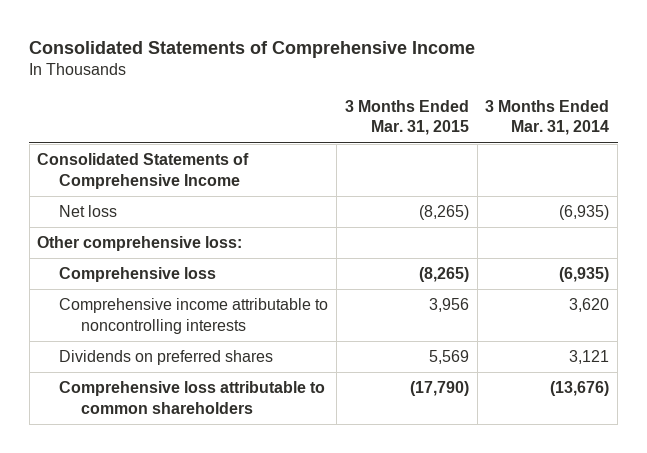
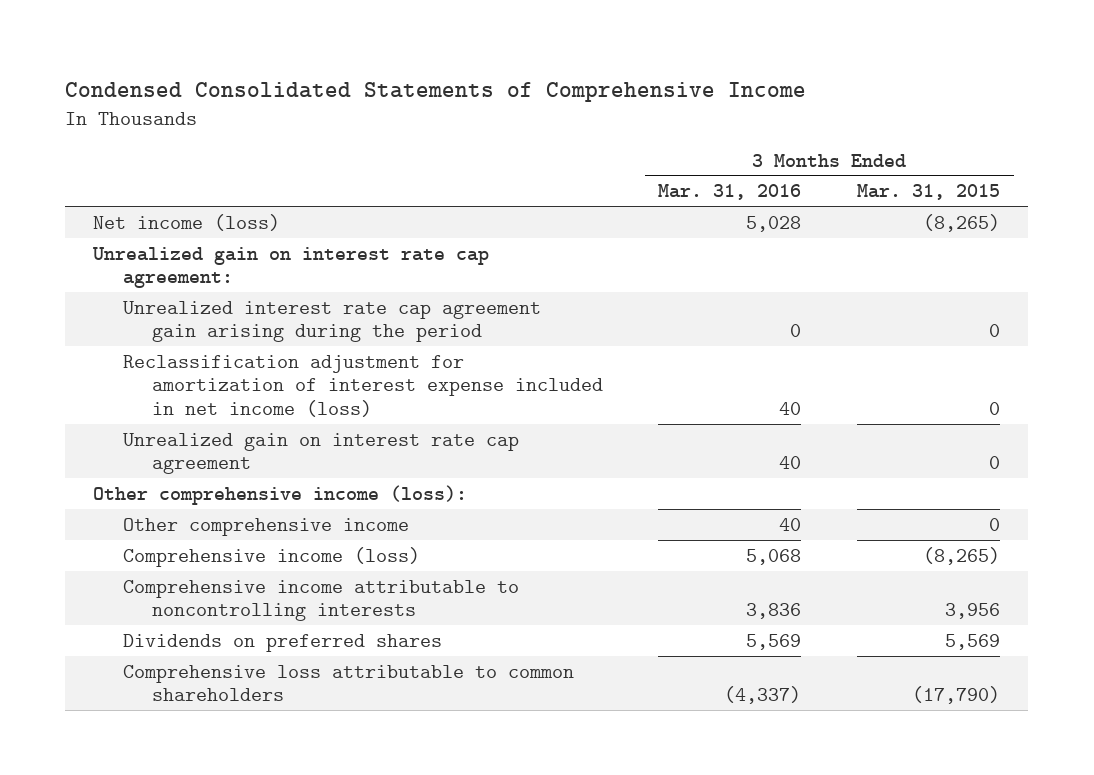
[29,40,476,58] Consolidated Statements of Comprehensive Income -> [65,82,807,103] Condensed Consolidated Statements of Comprehensive Income
[485,99,610,136] 3 Months Ended Mar. 31, 2014 -> none
none -> [658,184,802,201] Mar. 31, 2016
[37,153,250,189] Consolidated Statements of Comprehensive Income -> none
[59,205,118,218] Net loss -> [93,213,281,231] Net income (loss)
none -> [92,246,490,289] Unrealized gain on interest rate cap agreement:
none -> [122,300,541,343] Unrealized interest rate cap agreement gain arising during the period
none -> [122,354,603,418] Reclassification adjustment for amortization of interest expense included in net income (loss)
none -> [122,432,519,475] Unrealized gain on interest rate cap agreement
[37,236,243,252] Other comprehensive loss: -> [93,484,468,505] Other comprehensive income (loss):
none -> [122,517,409,536] Other comprehensive income
[59,267,217,283] Comprehensive loss -> [122,546,420,567] Comprehensive income (loss)

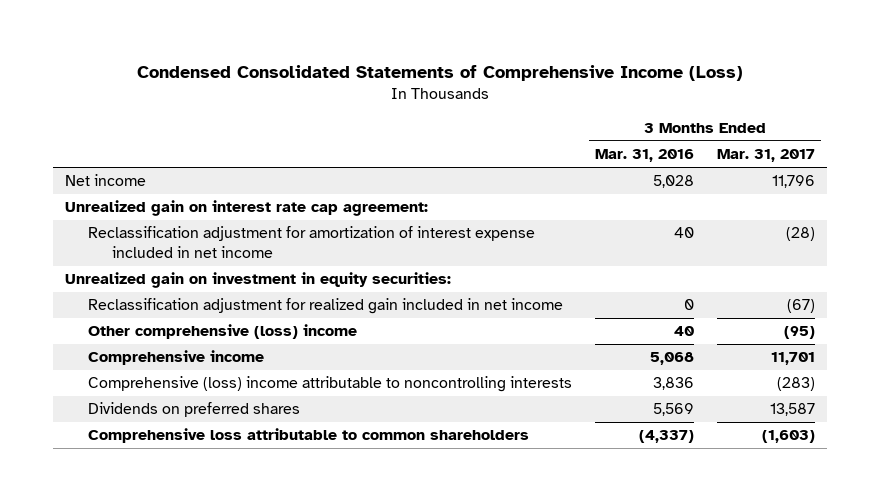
[65,82,807,103] Condensed Consolidated Statements of Comprehensive Income -> [136,64,743,81] Condensed Consolidated Statements of Comprehensive Income (Loss)
[857,184,1001,201] Mar. 31, 2015 -> none
none -> [717,149,816,163] Mar. 31, 2017
[93,213,281,231] Net income (loss) -> [64,174,146,187] Net income
[122,300,541,343] Unrealized interest rate cap agreement gain arising during the period -> none
[122,432,519,475] Unrealized gain on interest rate cap agreement -> none
[93,484,468,505] Other comprehensive income (loss): -> none
[122,354,603,418] Reclassification adjustment for amortization of interest expense included in net income (loss) -> [88,226,536,258] Reclassification adjustment for amortization of interest expense included in net income
none -> [64,272,451,289] Unrealized gain on investment in equity securities:
none -> [88,298,564,315] Reclassification adjustment for realized gain included in net income
[122,517,409,536] Other comprehensive income -> [88,324,358,340] Other comprehensive (loss) income
[122,546,420,567] Comprehensive income (loss) -> [88,350,265,366] Comprehensive income
[122,579,519,622] Comprehensive income attributable to noncontrolling interests -> [88,376,573,393] Comprehensive (loss) income attributable to noncontrolling interests

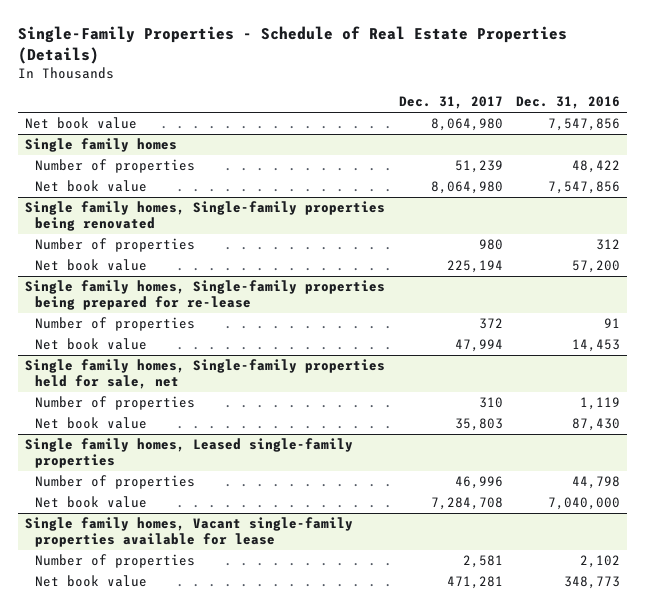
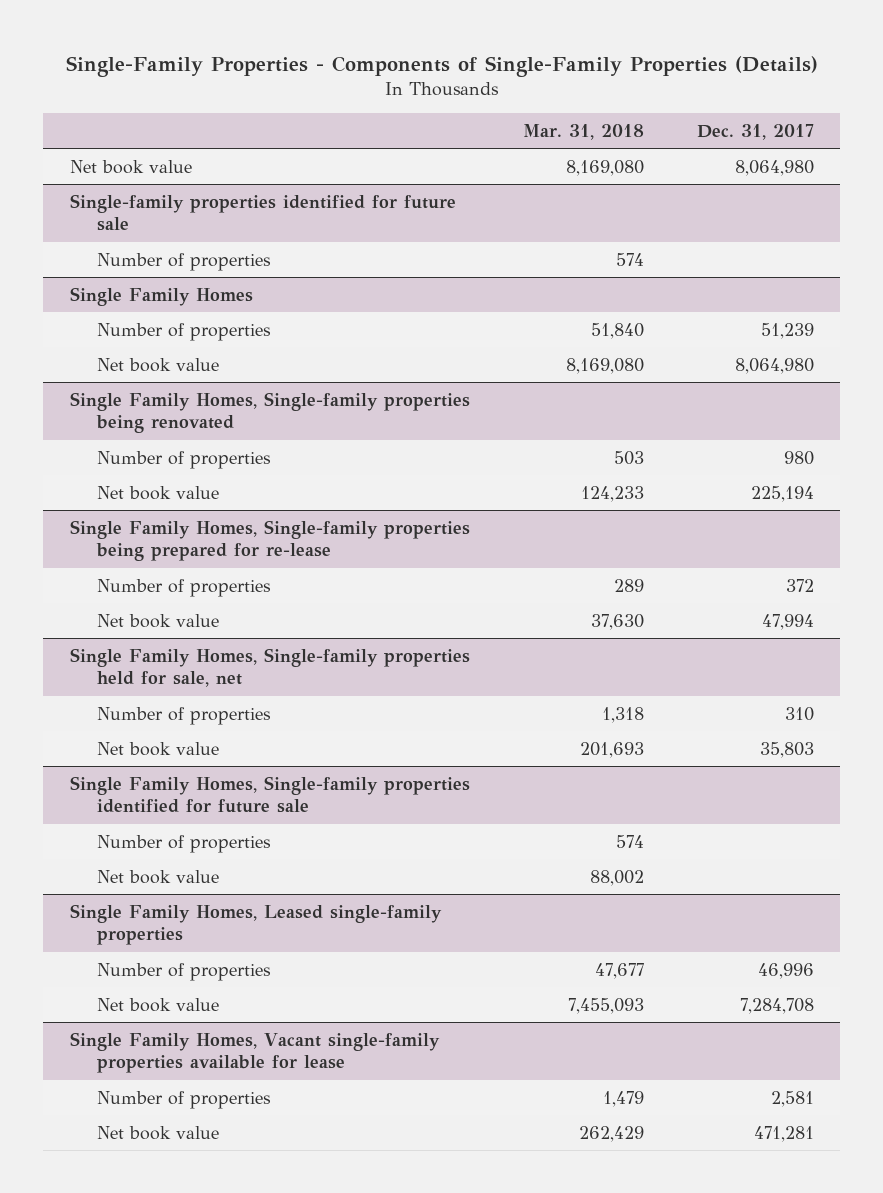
[18,26,568,65] Single-Family Properties - Schedule of Real Estate Properties (Details) -> [65,56,818,78] Single-Family Properties - Components of Single-Family Properties (Details)
[516,96,621,110] Dec. 31, 2016 -> none
none -> [522,123,644,140] Mar. 31, 2018
none -> [69,193,456,232] Single-family properties identified for future sale
none -> [96,252,271,271] Number of properties
[25,137,178,152] Single family homes -> [69,286,253,306] Single Family Homes
[25,200,386,231] Single family homes, Single-family properties being renovated -> [69,391,470,434] Single Family Homes, Single-family properties being renovated
[25,279,386,310] Single family homes, Single-family properties being prepared for re-lease -> [69,519,470,562] Single Family Homes, Single-family properties being prepared for re-lease
[25,358,386,389] Single family homes, Single-family properties held for sale, net -> [69,647,470,688] Single Family Homes, Single-family properties held for sale, net
none -> [69,775,470,814] Single Family Homes, Single-family properties identified for future sale
none -> [96,834,271,853] Number of properties
none -> [96,869,219,884] Net book value
[25,437,354,468] Single family homes, Leased single-family properties -> [69,903,442,946] Single Family Homes, Leased single-family properties
[25,516,354,547] Single family homes, Vacant single-family properties available for lease -> [69,1031,440,1074] Single Family Homes, Vacant single-family properties available for lease

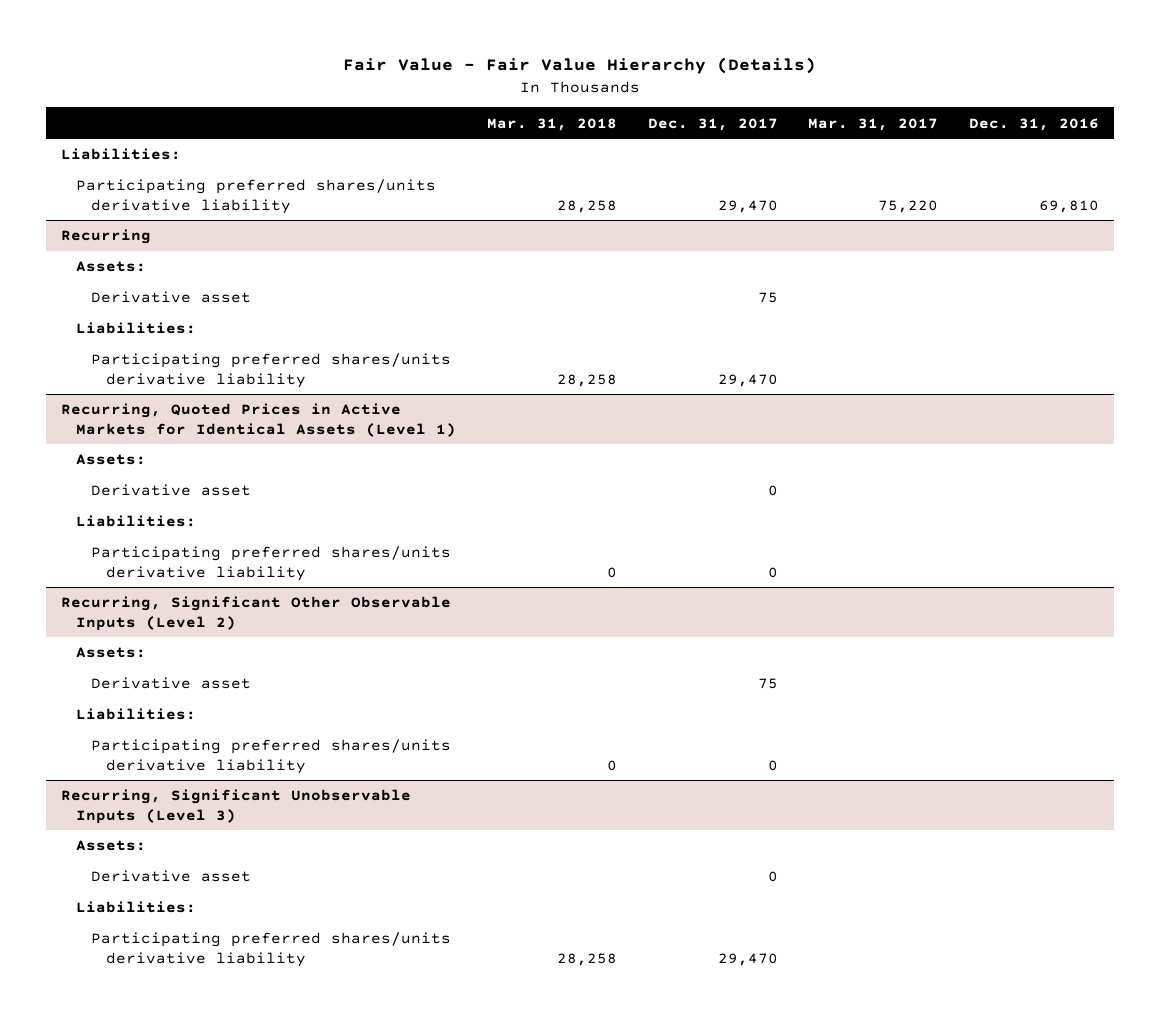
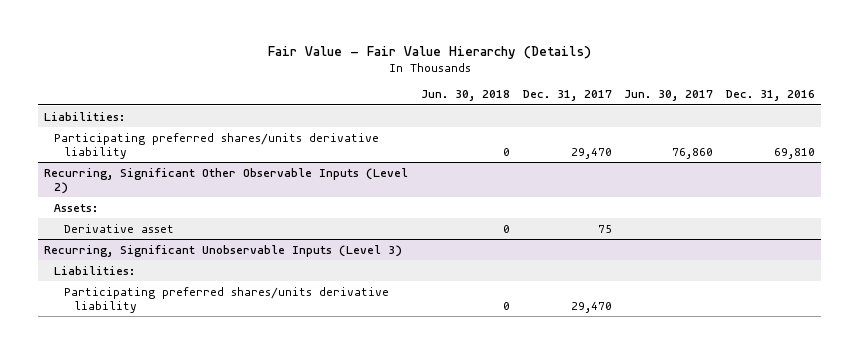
[486,117,617,131] Mar. 31, 2018 -> none
[808,117,939,131] Mar. 31, 2017 -> none
none -> [420,90,510,102] Jun. 30, 2018
none -> [624,90,714,102] Jun. 30, 2017
[61,229,152,245] Recurring -> none
[76,261,147,273] Assets: -> none
[91,291,252,304] Derivative asset -> none
[76,322,197,335] Liabilities: -> none
[91,353,452,388] Participating preferred shares/units derivative liability -> none
[61,403,457,437] Recurring, Quoted Prices in Active Markets for Identical Assets (Level 1) -> none
[76,454,147,466] Assets: -> none
[91,484,252,497] Derivative asset -> none
[76,515,197,528] Liabilities: -> none
[91,546,452,581] Participating preferred shares/units derivative liability -> none
[76,708,197,721] Liabilities: -> none
[91,739,452,774] Participating preferred shares/units derivative liability -> none
[76,840,147,852] Assets: -> none
[91,870,252,883] Derivative asset -> none

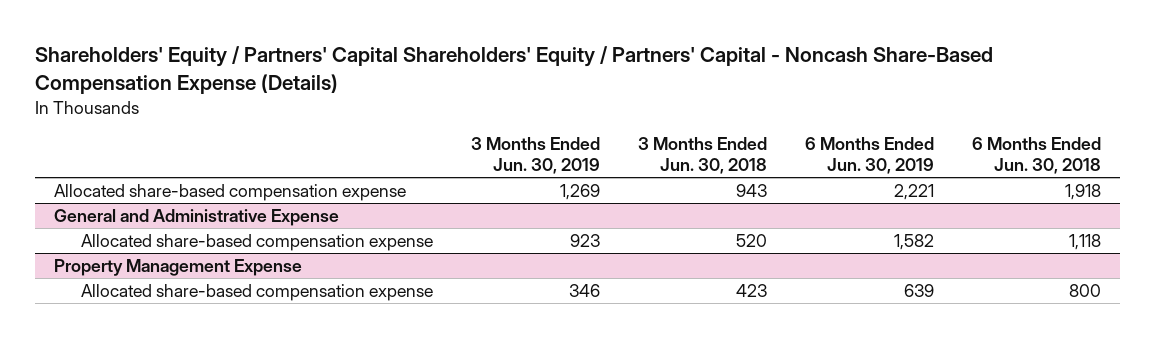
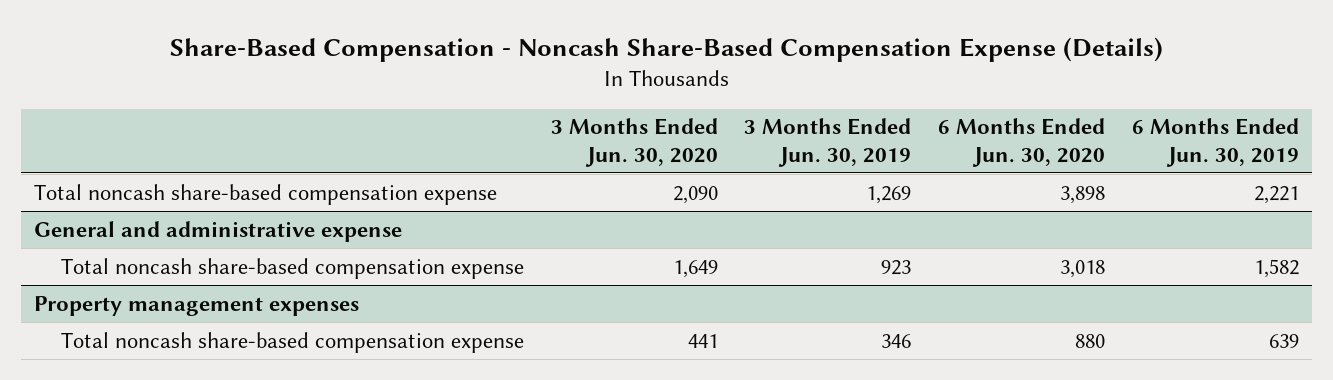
[35,46,994,94] Shareholders' Equity / Partners' Capital Shareholders' Equity / Partners' Capital - Noncash Share-Based Compensation Expense (Details) -> [169,36,1163,62] Share-Based Compensation - Noncash Share-Based Compensation Expense (Details)
[637,137,767,175] 3 Months Ended Jun. 30, 2018 -> none
[971,137,1101,175] 6 Months Ended Jun. 30, 2018 -> none
none -> [550,118,718,167] 3 Months Ended Jun. 30, 2020
none -> [938,118,1106,167] 6 Months Ended Jun. 30, 2020
[54,184,407,202] Allocated share-based compensation expense -> [34,183,498,205] Total noncash share-based compensation expense
[54,209,340,227] General and Administrative Expense -> [34,220,403,242] General and administrative expense
[80,234,433,252] Allocated share-based compensation expense -> [60,257,524,279] Total noncash share-based compensation expense
[54,259,303,277] Property Management Expense -> [34,295,360,316] Property management expenses
[80,284,433,302] Allocated share-based compensation expense -> [60,331,524,353] Total noncash share-based compensation expense

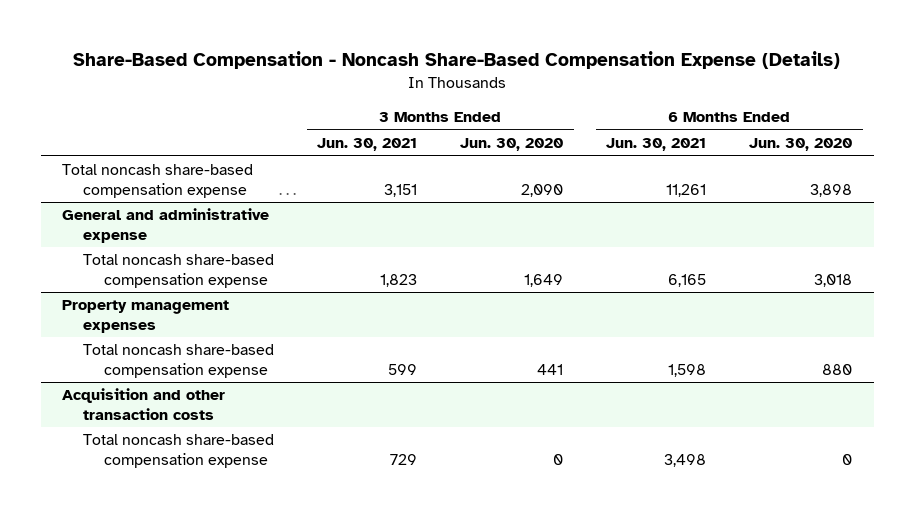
[744,118,912,167] 3 Months Ended Jun. 30, 2019 -> none
[1131,118,1299,167] 6 Months Ended Jun. 30, 2019 -> none
none -> [317,138,418,152] Jun. 30, 2021
none -> [606,138,707,152] Jun. 30, 2021
none -> [62,388,226,420] Acquisition and other transaction costs
none -> [83,434,275,468] Total noncash share-based compensation expense

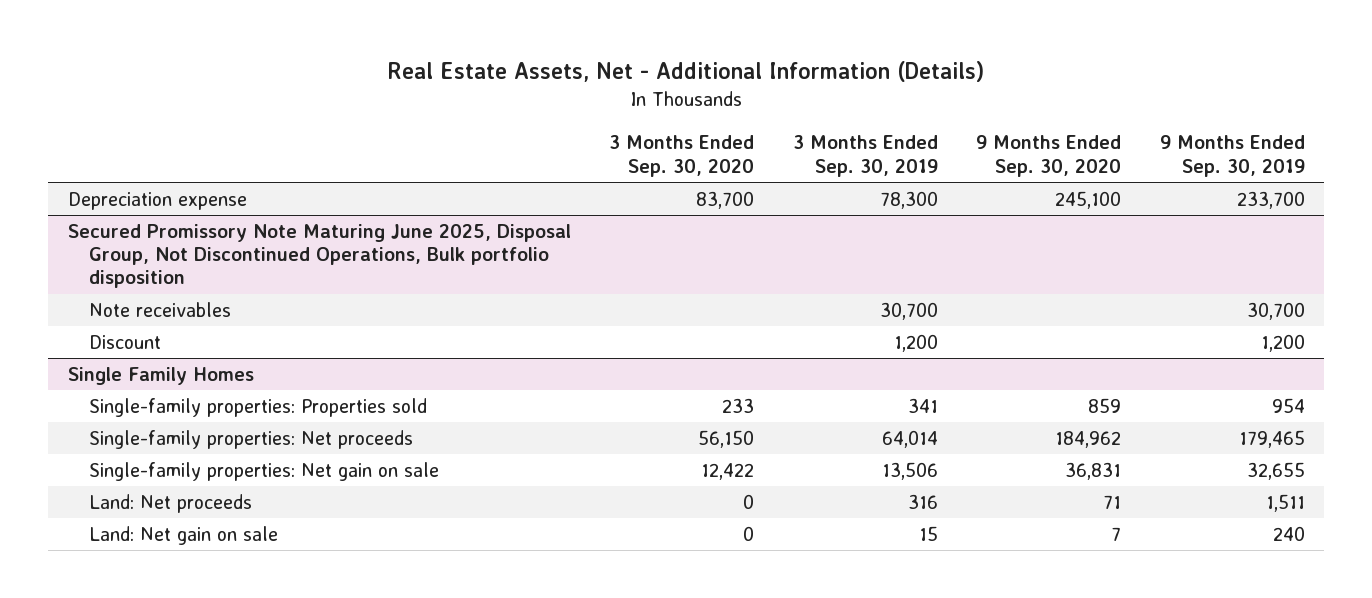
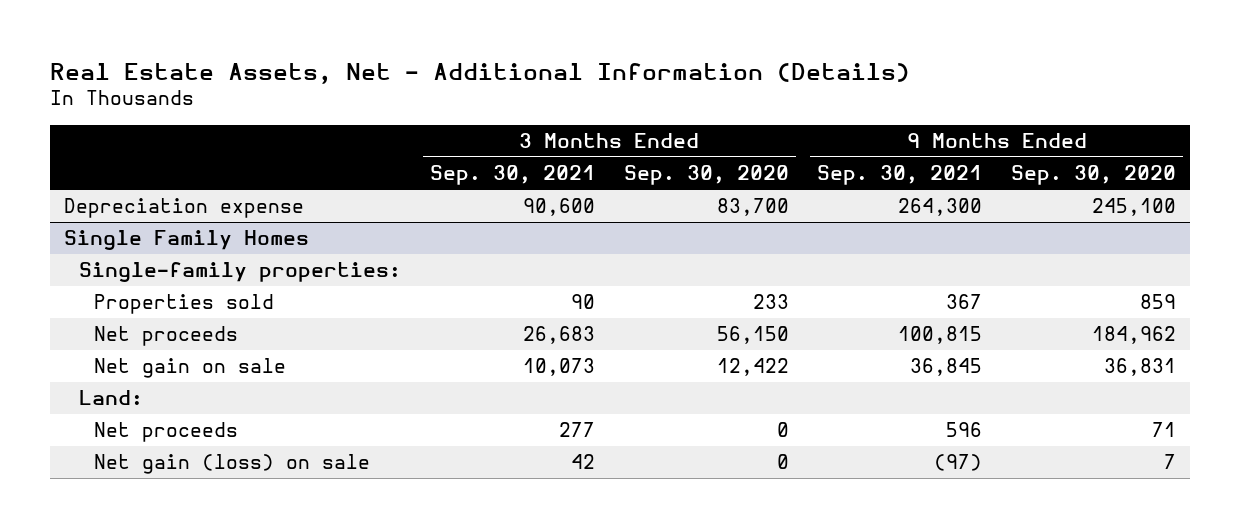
[792,135,938,177] 3 Months Ended Sep. 30, 2019 -> none
[1159,135,1305,177] 9 Months Ended Sep. 30, 2019 -> none
none -> [429,165,595,186] Sep. 30, 2021
none -> [817,165,983,186] Sep. 30, 2021
[67,223,571,289] Secured Promissory Note Maturing June 2025, Disposal Group, Not Discontinued Operations, Bulk portfolio disposition -> none
[89,301,232,317] Note receivables -> none
[89,334,162,349] Discount -> none
none -> [79,262,402,283] Single-family properties:
[89,397,428,417] Single-family properties: Properties sold -> [93,294,274,315] Properties sold
[89,429,414,449] Single-family properties: Net proceeds -> [93,326,238,347] Net proceeds
[89,461,440,481] Single-family properties: Net gain on sale -> [93,358,286,379] Net gain on sale
none -> [79,390,144,406] Land:
[89,493,253,513] Land: Net proceeds -> [93,422,238,443] Net proceeds
[89,525,279,545] Land: Net gain on sale -> [93,454,370,475] Net gain (loss) on sale

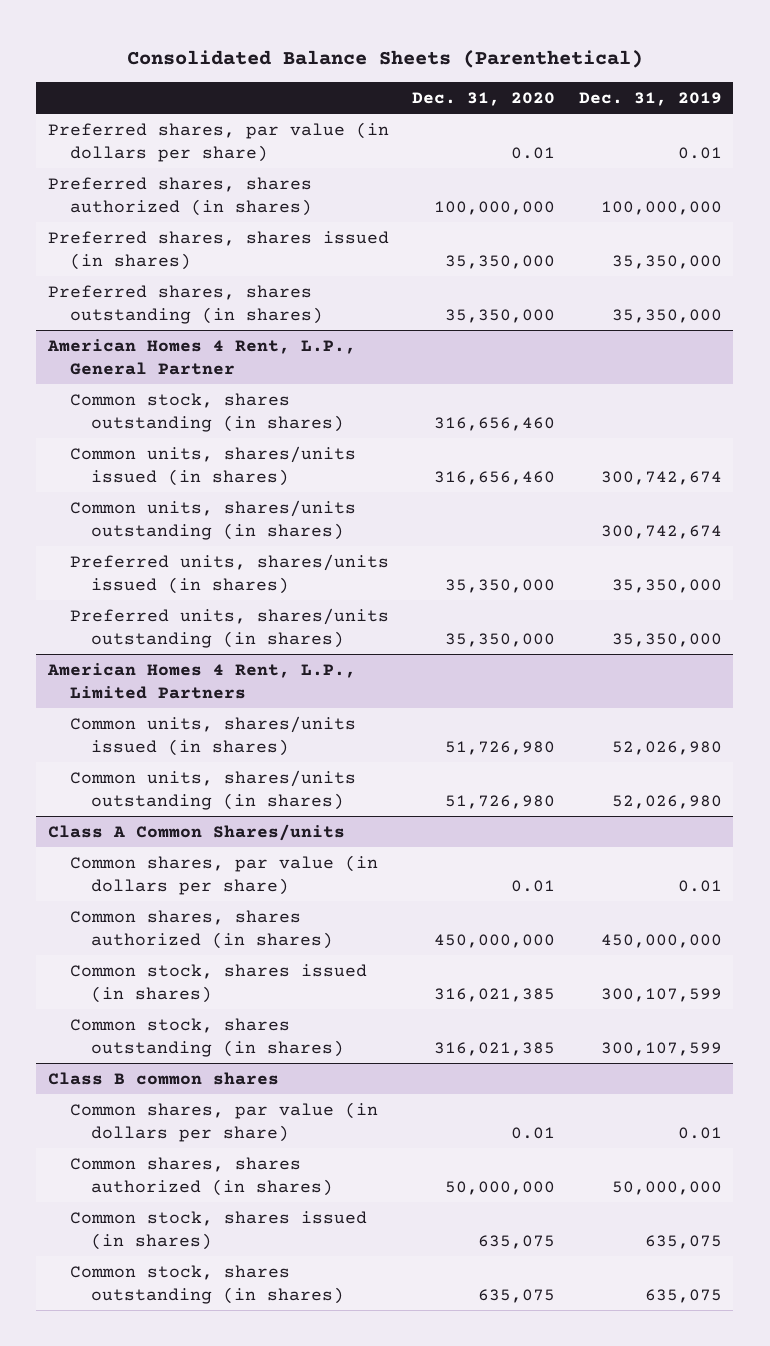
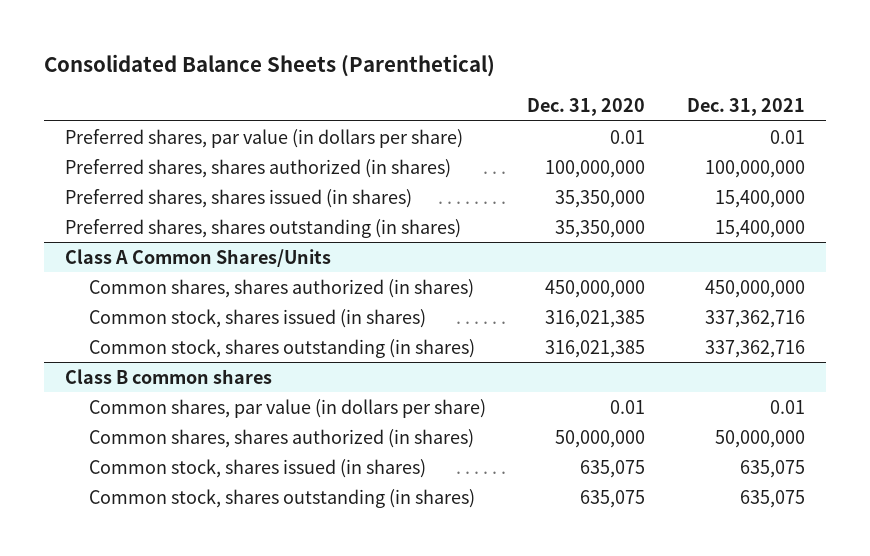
[578,92,722,107] Dec. 31, 2019 -> none
none -> [686,97,805,116] Dec. 31, 2021
[47,338,357,375] American Homes 4 Rent, L.P., General Partner -> none
[69,392,345,432] Common stock, shares outstanding (in shares) -> none
[69,445,356,486] Common units, shares/units issued (in shares) -> none
[69,499,356,540] Common units, shares/units outstanding (in shares) -> none
[69,553,389,594] Preferred units, shares/units issued (in shares) -> none
[69,607,389,648] Preferred units, shares/units outstanding (in shares) -> none
[47,662,357,699] American Homes 4 Rent, L.P., Limited Partners -> none
[69,715,356,756] Common units, shares/units issued (in shares) -> none
[69,769,356,810] Common units, shares/units outstanding (in shares) -> none
[69,854,378,895] Common shares, par value (in dollars per share) -> none
[48,823,346,841] Class A Common Shares/units -> [65,248,332,267] Class A Common Shares/Units

